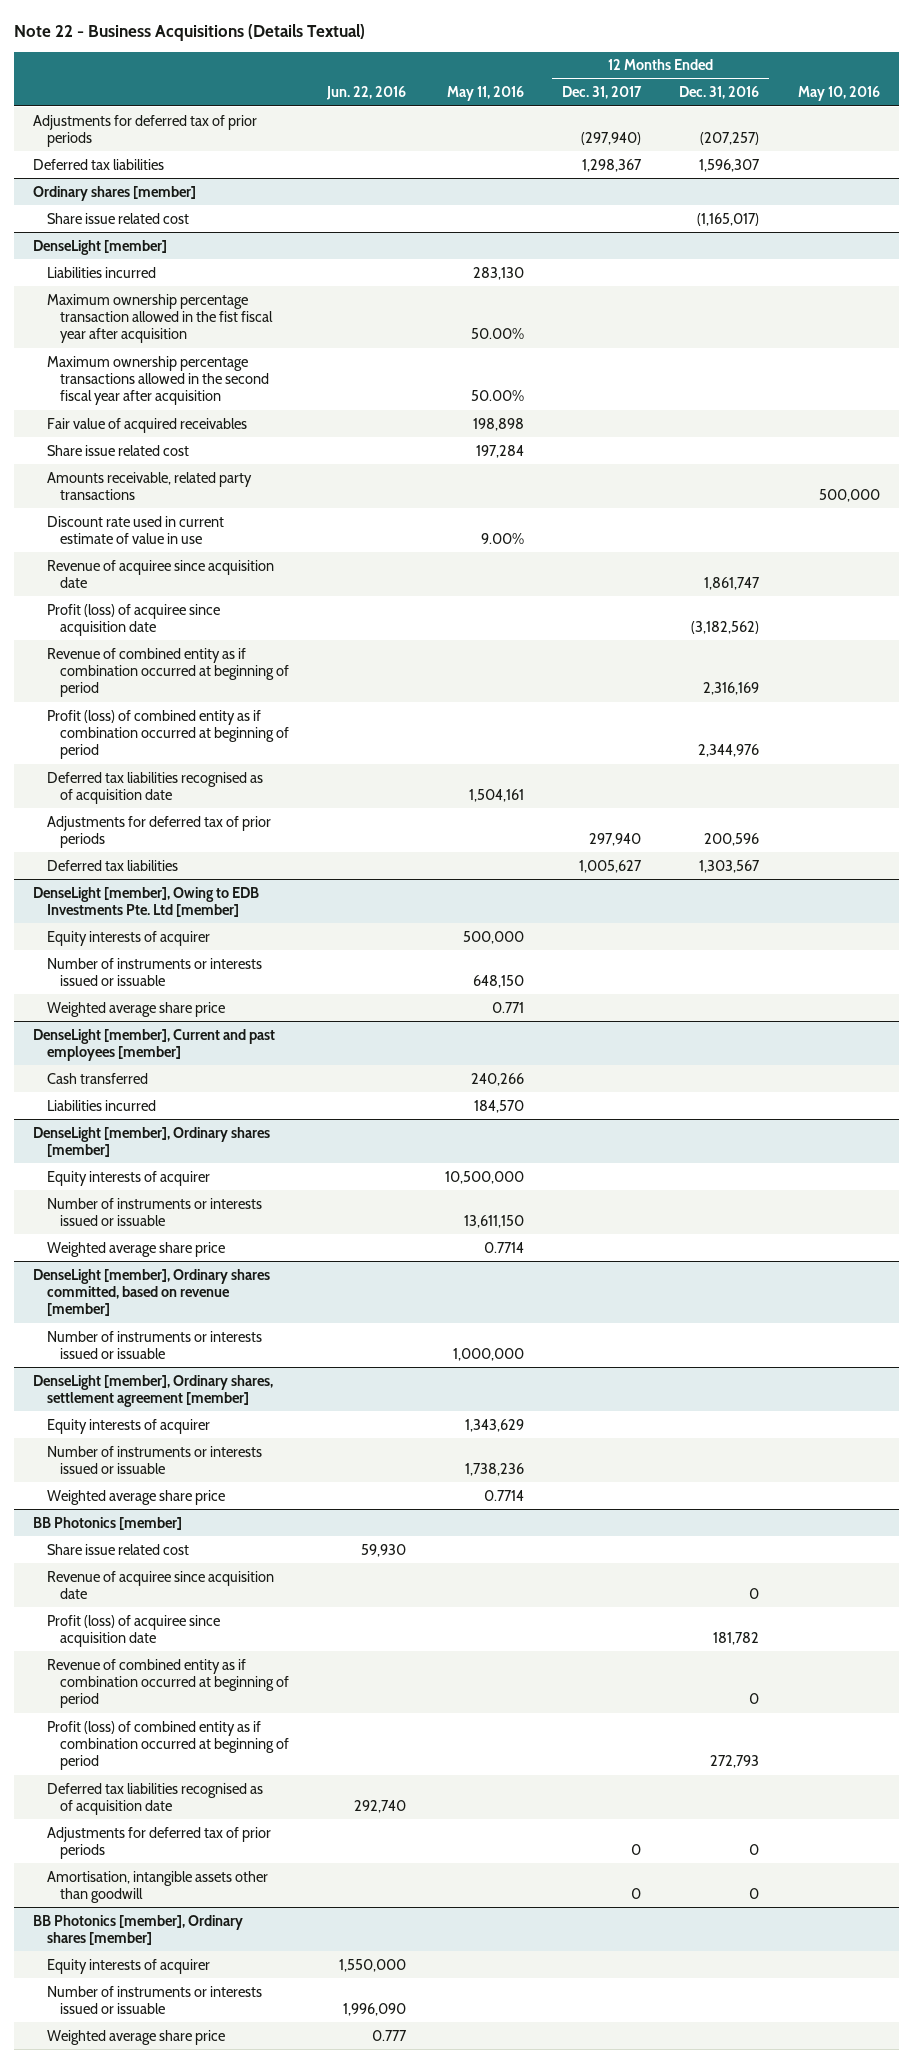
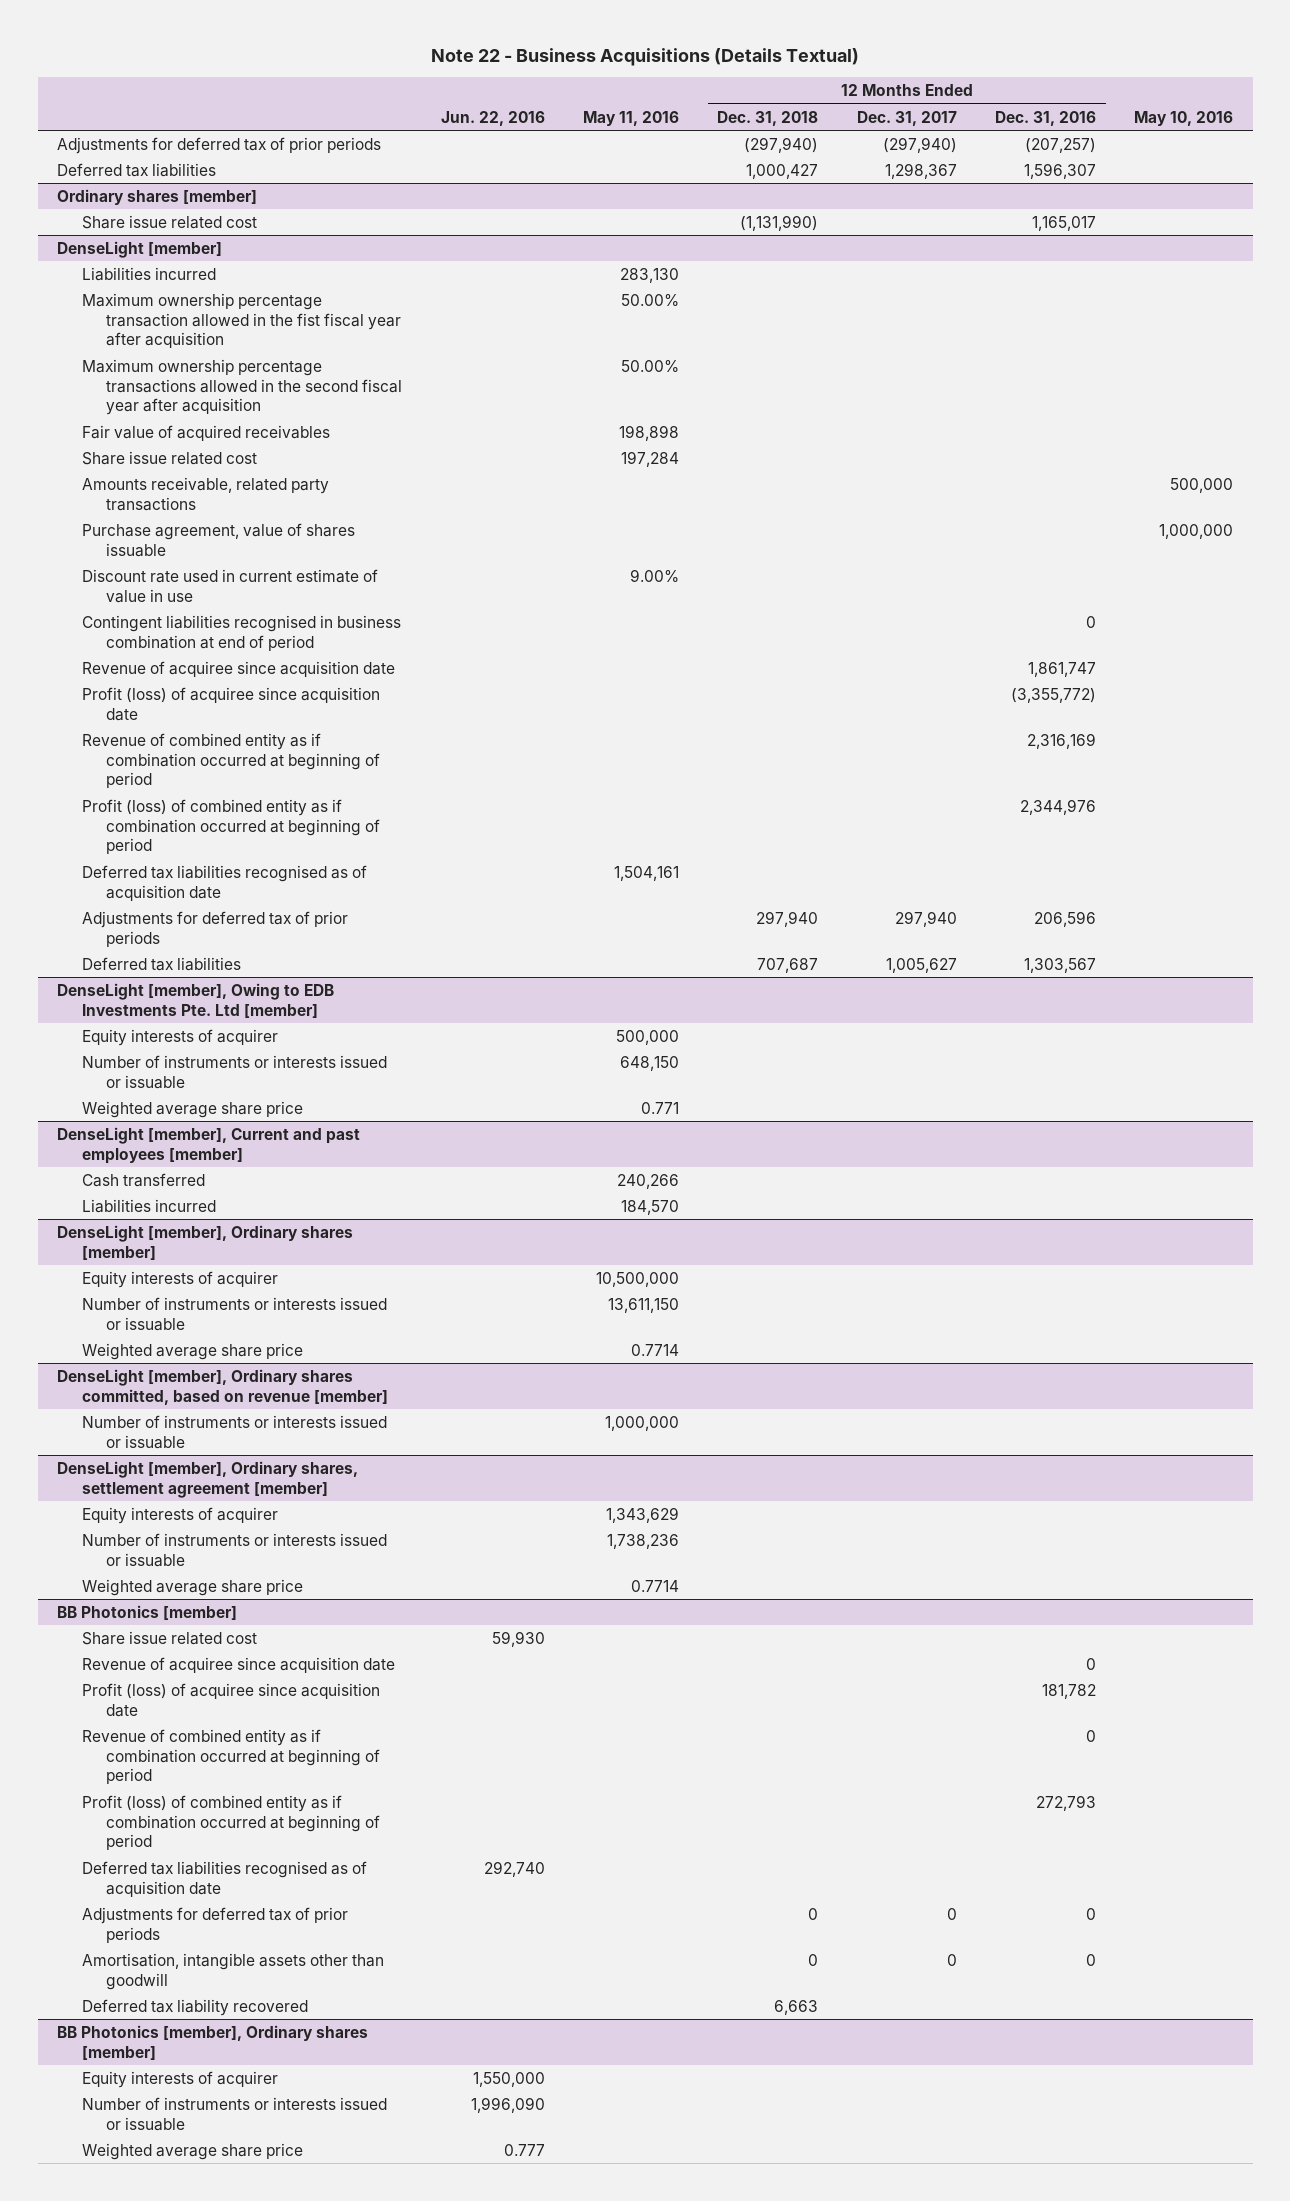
none -> [717,110,819,126] Dec. 31, 2018
[697,212,760,226] (1,165,017) -> [1032,215,1097,231] 1,165,017
none -> [81,522,355,557] Purchase agreement, value of shares issuable
none -> [81,614,401,651] Contingent liabilities recognised in business combination at end of period
[691,621,760,635] (3,182,562) -> [1011,687,1097,703] (3,355,772)
[704,833,760,847] 200,596 -> [1034,910,1097,927] 206,596
none -> [81,1998,308,2016] Deferred tax liability recovered

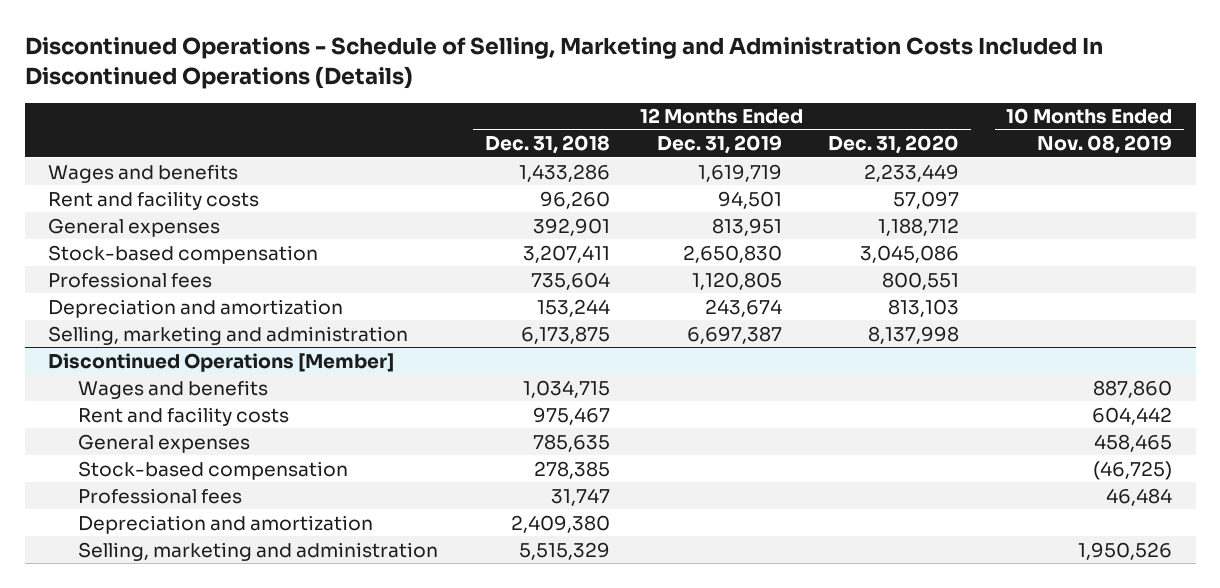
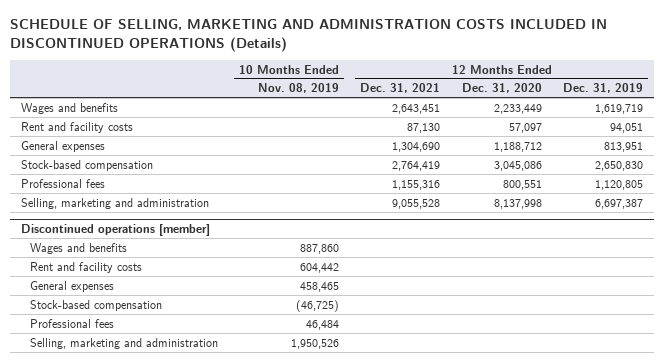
[24,37,1103,89] Discontinued Operations - Schedule of Selling, Marketing and Administration Costs Included In Discontinued Operations (Details) -> [10,19,608,53] SCHEDULE OF SELLING, MARKETING AND ADMINISTRATION COSTS INCLUDED IN DISCONTINUED OPERATIONS (Details)
[484,135,610,155] Dec. 31, 2018 -> none
none -> [360,83,441,94] Dec. 31, 2021
[717,190,782,209] 94,501 -> [609,122,643,133] 94,051
[48,298,344,318] Depreciation and amortization -> none
[48,352,395,372] Discontinued Operations [Member] -> [21,223,211,236] Discontinued operations [member]
[78,514,374,534] Depreciation and amortization -> none

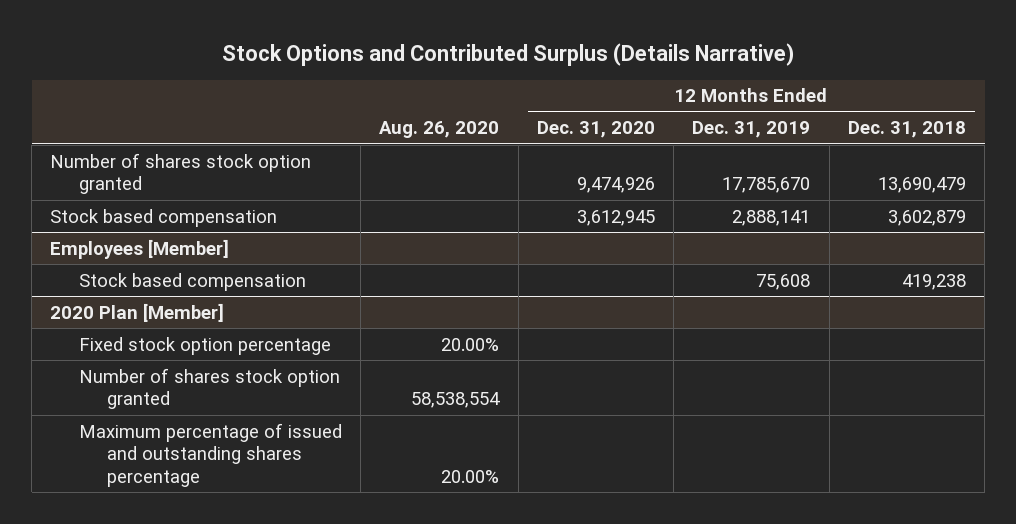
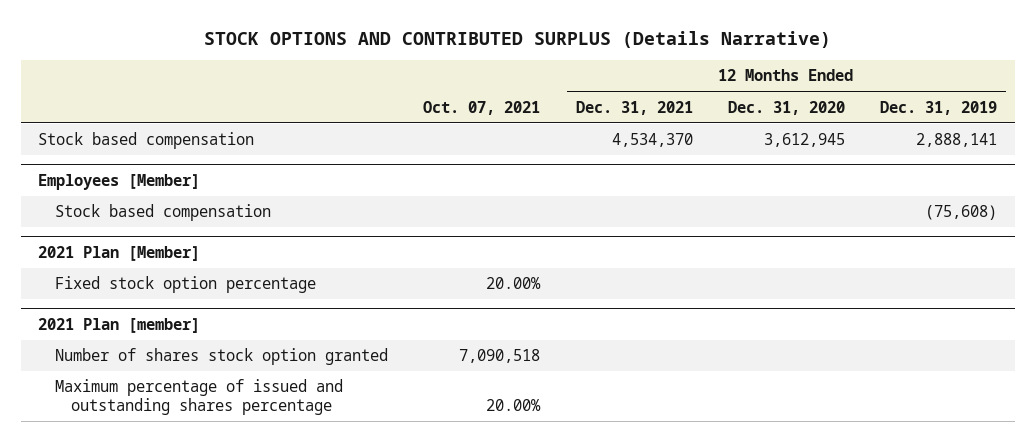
[222,42,795,66] Stock Options and Contributed Surplus (Details Narrative) -> [203,30,831,48] STOCK OPTIONS AND CONTRIBUTED SURPLUS (Details Narrative)
[379,121,500,139] Aug. 26, 2020 -> none
[847,121,966,139] Dec. 31, 2018 -> none
none -> [423,100,541,115] Oct. 07, 2021
none -> [575,100,693,115] Dec. 31, 2021
[50,152,312,195] Number of shares stock option granted -> none
[50,302,225,322] 2020 Plan [Member] -> none
[78,336,331,355] Fixed stock option percentage -> none
[78,367,340,410] Number of shares stock option granted -> none
[78,422,342,487] Maximum percentage of issued and outstanding shares percentage -> none
[756,273,811,290] 75,608 -> [925,205,998,221] (75,608)
none -> [38,245,201,261] 2021 Plan [Member]
none -> [54,276,316,294] Fixed stock option percentage
none -> [38,317,201,333] 2021 Plan [member]
none -> [54,348,388,366] Number of shares stock option granted
none -> [54,379,343,416] Maximum percentage of issued and outstanding shares percentage

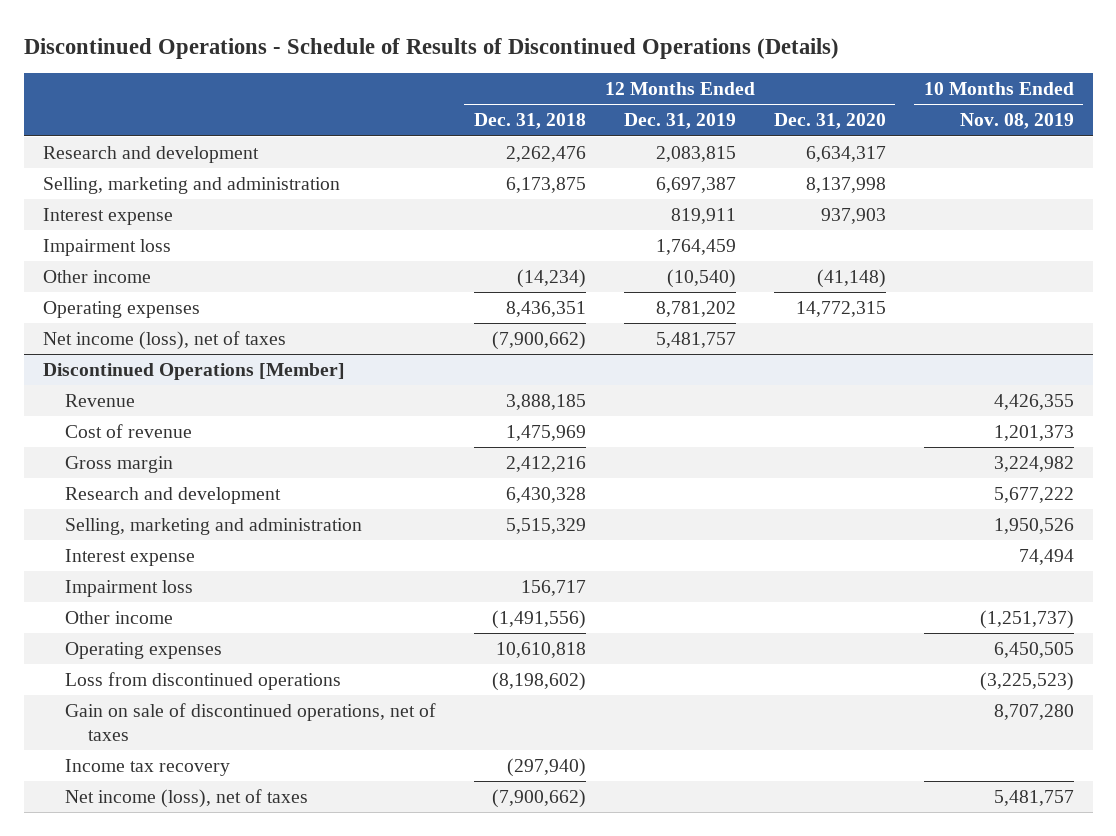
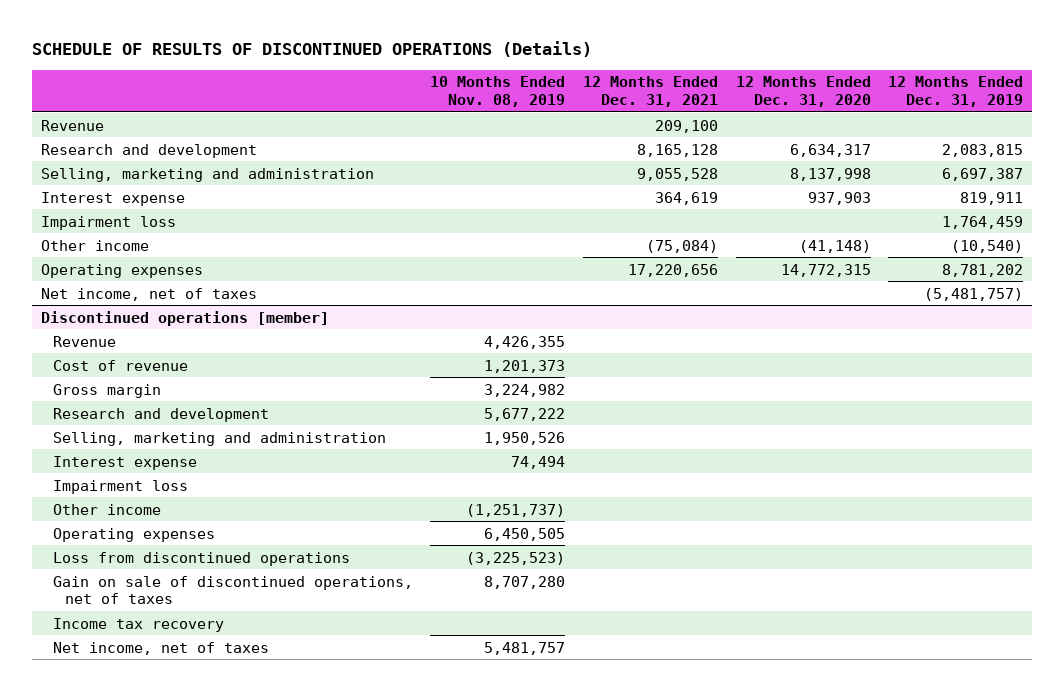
[23,37,839,59] Discontinued Operations - Schedule of Results of Discontinued Operations (Details) -> [32,41,593,58] SCHEDULE OF RESULTS OF DISCONTINUED OPERATIONS (Details)
[473,113,586,130] Dec. 31, 2018 -> none
none -> [582,76,718,108] 12 Months Ended Dec. 31, 2021
none -> [40,119,104,131] Revenue
[42,330,286,350] Net income (loss), net of taxes -> [40,287,257,301] Net income, net of taxes
[655,331,736,348] 5,481,757 -> [924,287,1024,301] (5,481,757)
[42,362,345,380] Discontinued Operations [Member] -> [40,310,329,326] Discontinued operations [member]
[65,788,309,808] Net income (loss), net of taxes -> [52,641,269,655] Net income, net of taxes

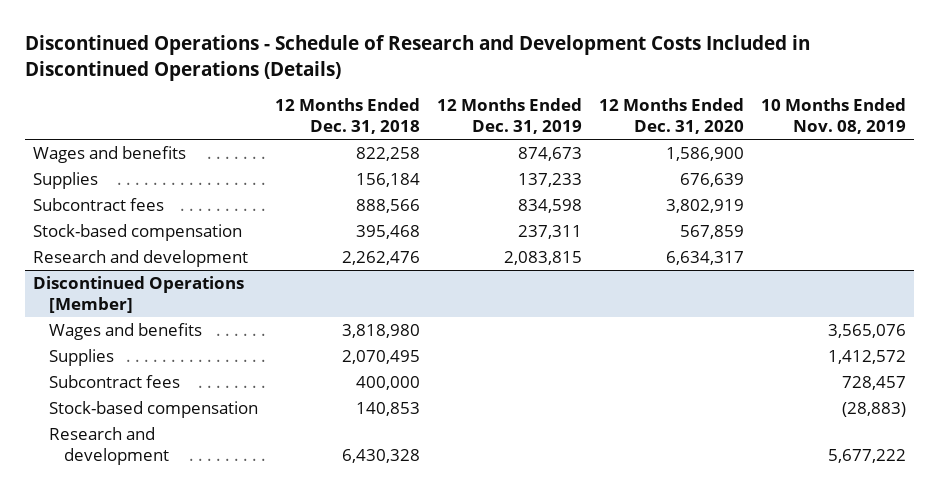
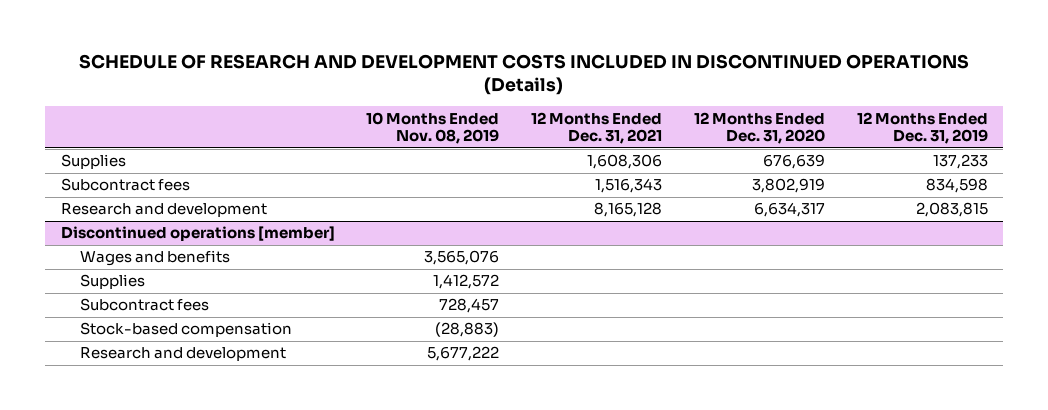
[24,35,810,81] Discontinued Operations - Schedule of Research and Development Costs Included in Discontinued Operations (Details) -> [79,53,970,96] SCHEDULE OF RESEARCH AND DEVELOPMENT COSTS INCLUDED IN DISCONTINUED OPERATIONS (Details)
[274,98,420,134] 12 Months Ended Dec. 31, 2018 -> none
none -> [531,111,663,145] 12 Months Ended Dec. 31, 2021
[33,145,187,163] Wages and benefits -> none
[33,223,243,241] Stock-based compensation -> none
[33,275,245,313] Discontinued Operations [Member] -> [60,226,335,242] Discontinued operations [member]

